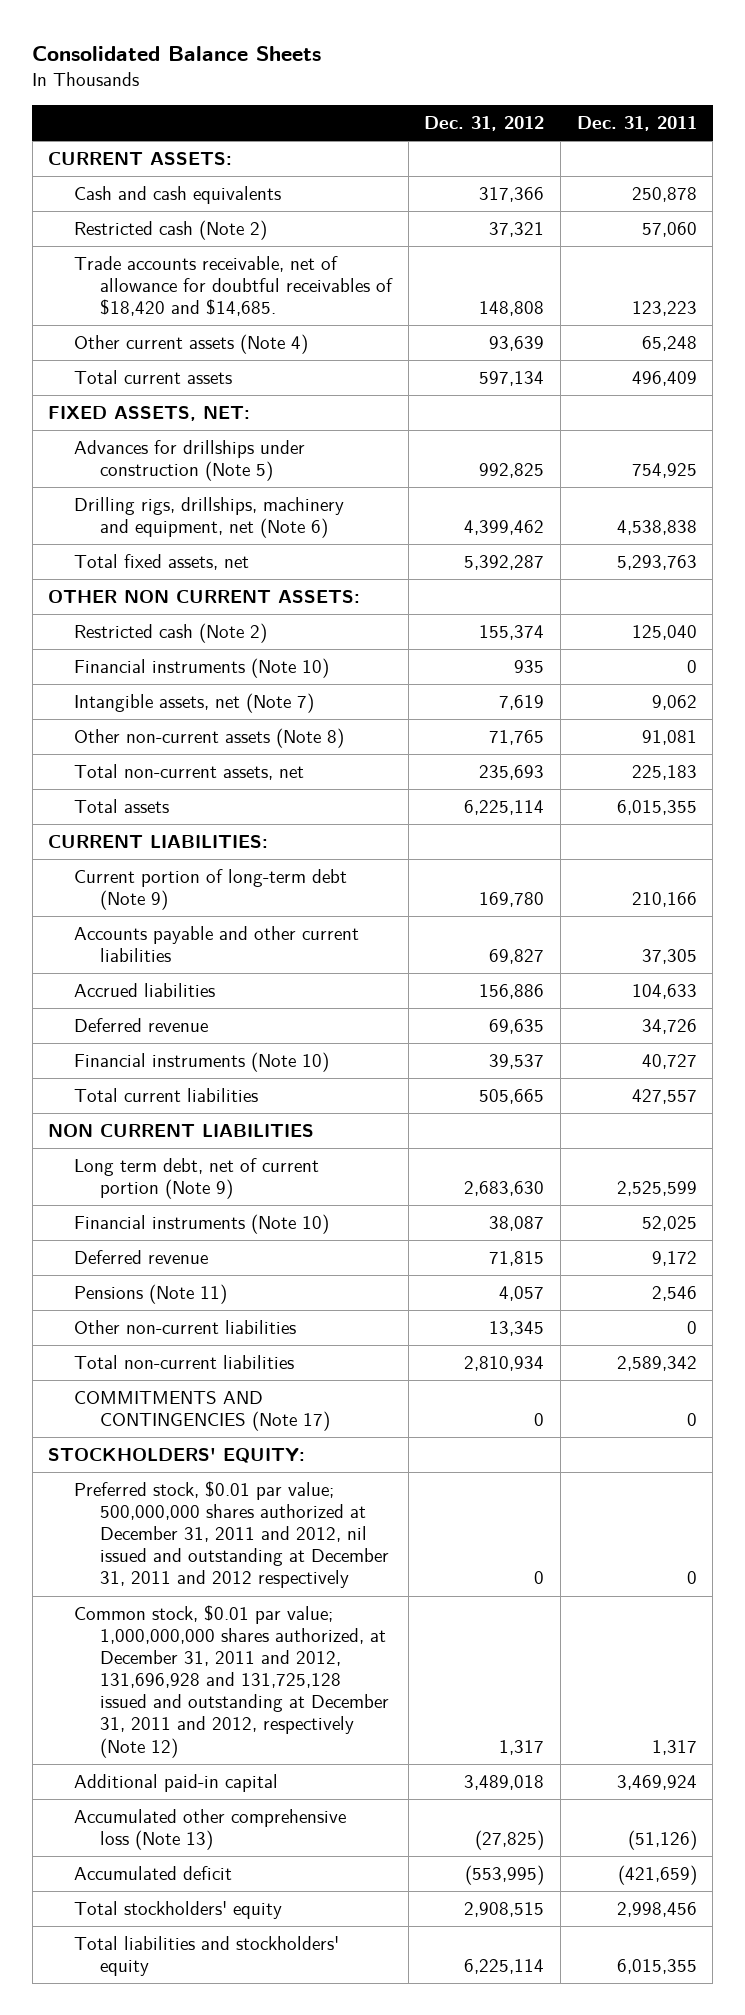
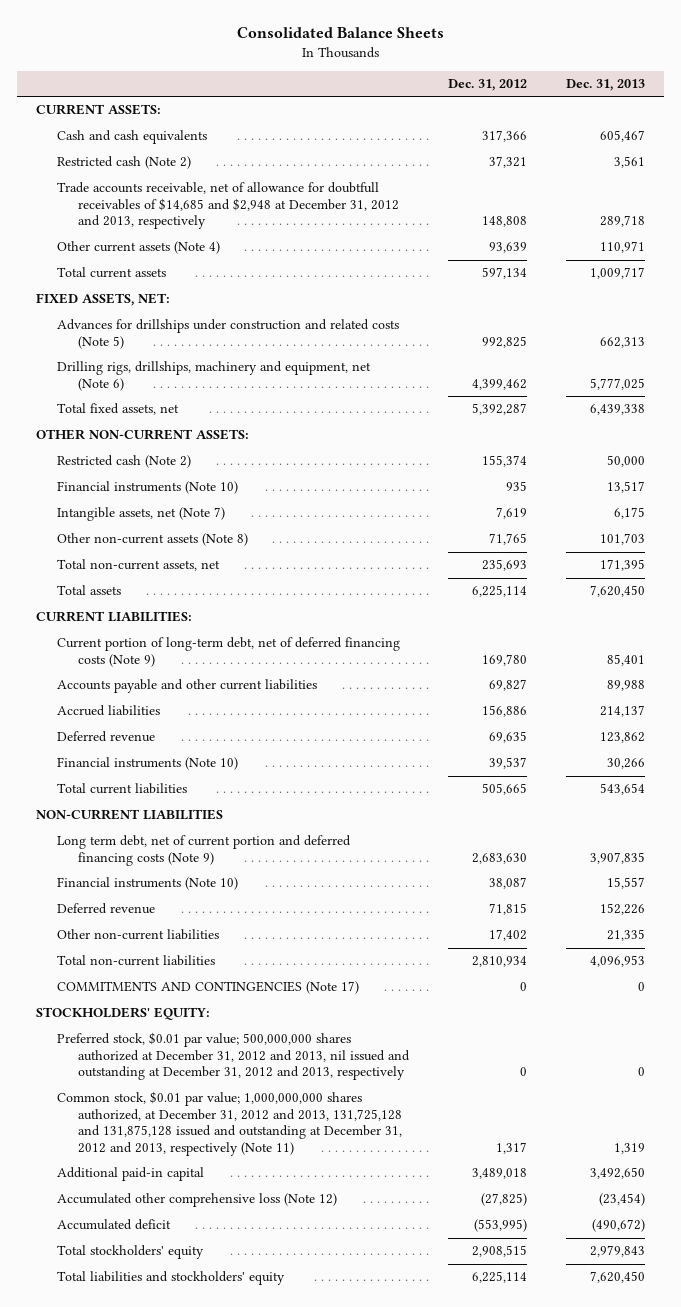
[576,116,697,132] Dec. 31, 2011 -> none
none -> [566,78,646,91] Dec. 31, 2013
[74,256,393,317] Trade accounts receivable, net of allowance for doubtful receivables of $18,420 and $14,685. -> [57,182,400,230] Trade accounts receivable, net of allowance for doubtfull receivables of $14,685 and $2,948 at December 31, 2012 and 2013, respectively
[74,440,306,482] Advances for drillships under construction (Note 5) -> [57,319,400,349] Advances for drillships under construction and related costs (Note 5)
[48,590,361,604] OTHER NON CURRENT ASSETS: -> [36,429,250,441] OTHER NON-CURRENT ASSETS:
[74,869,348,911] Current portion of long-term debt (Note 9) -> [57,637,401,667] Current portion of long-term debt, net of deferred financing costs (Note 9)
[48,1124,315,1138] NON CURRENT LIABILITIES -> [36,809,224,821] NON-CURRENT LIABILITIES
[74,1158,320,1200] Long term debt, net of current portion (Note 9) -> [57,835,352,866] Long term debt, net of current portion and deferred financing costs (Note 9)
[74,1284,228,1305] Pensions (Note 11) -> none
[489,1321,545,1337] 13,345 -> [489,929,528,942] 17,402
[74,1481,389,1589] Preferred stock, $0.01 par value; 500,000,000 shares authorized at December 31, 2011 and 2012, nil issued and outstanding at December 31, 2011 and 2012 respectively -> [57,1032,411,1081] Preferred stock, $0.01 par value; 500,000,000 shares authorized at December 31, 2012 and 2013, nil issued and outstanding at December 31, 2012 and 2013, respectively
[74,1605,389,1758] Common stock, $0.01 par value; 1,000,000,000 shares authorized, at December 31, 2011 and 2012, 131,696,928 and 131,725,128 issued and outstanding at December 31, 2011 and 2012, respectively (Note 12) -> [57,1091,403,1156] Common stock, $0.01 par value; 1,000,000,000 shares authorized, at December 31, 2012 and 2013, 131,725,128 and 131,875,128 issued and outstanding at December 31, 2012 and 2013, respectively (Note 11)
[74,1809,347,1851] Accumulated other comprehensive loss (Note 13) -> [57,1193,338,1208] Accumulated other comprehensive loss (Note 12)

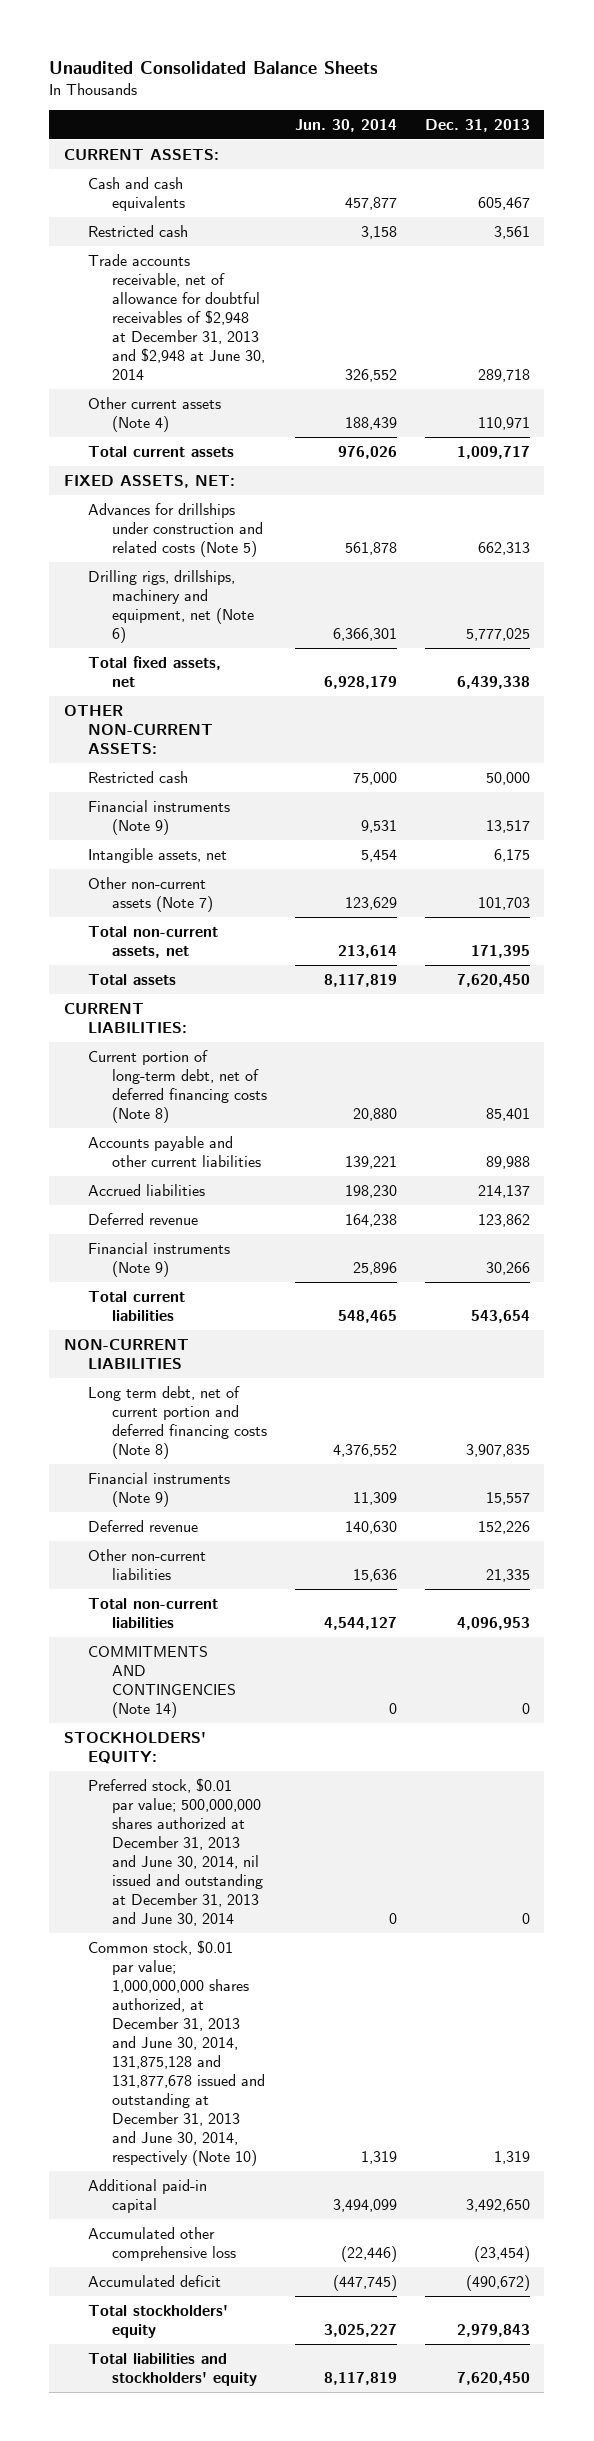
[236,27,444,39] Consolidated Balance Sheets -> [49,60,379,74] Unaudited Consolidated Balance Sheets
[448,78,528,91] Dec. 31, 2012 -> none
none -> [295,118,398,132] Jun. 30, 2014
[57,156,192,170] Restricted cash (Note 2) -> [87,224,188,237] Restricted cash
[57,182,400,230] Trade accounts receivable, net of allowance for doubtfull receivables of $14,685 and $2,948 at December 31, 2012 and 2013, respectively -> [87,253,265,380] Trade accounts receivable, net of allowance for doubtful receivables of $2,948 at December 31, 2013 and $2,948 at June 30, 2014
[57,455,192,469] Restricted cash (Note 2) -> [87,770,188,783] Restricted cash
[57,481,239,495] Financial instruments (Note 10) -> [87,799,230,835] Financial instruments (Note 9)
[57,507,226,522] Intangible assets, net (Note 7) -> [87,847,227,863] Intangible assets, net
[57,533,249,547] Other non-current assets (Note 8) -> [87,876,213,912] Other non-current assets (Note 7)
[57,637,401,667] Current portion of long-term debt, net of deferred financing costs (Note 9) -> [87,1049,267,1123] Current portion of long-term debt, net of deferred financing costs (Note 8)
[57,757,239,771] Financial instruments (Note 10) -> [87,1241,230,1277] Financial instruments (Note 9)
[57,835,352,866] Long term debt, net of current portion and deferred financing costs (Note 9) -> [87,1385,267,1459] Long term debt, net of current portion and deferred financing costs (Note 8)
[57,877,239,891] Financial instruments (Note 10) -> [87,1471,230,1507] Financial instruments (Note 9)
[57,981,360,995] COMMITMENTS AND CONTINGENCIES (Note 17) -> [87,1645,236,1718] COMMITMENTS AND CONTINGENCIES (Note 14)
[57,1032,411,1081] Preferred stock, $0.01 par value; 500,000,000 shares authorized at December 31, 2012 and 2013, nil issued and outstanding at December 31, 2012 and 2013, respectively -> [87,1777,263,1926] Preferred stock, $0.01 par value; 500,000,000 shares authorized at December 31, 2013 and June 30, 2014, nil issued and outstanding at December 31, 2013 and June 30, 2014
[57,1091,403,1156] Common stock, $0.01 par value; 1,000,000,000 shares authorized, at December 31, 2012 and 2013, 131,725,128 and 131,875,128 issued and outstanding at December 31, 2012 and 2013, respectively (Note 11) -> [87,1939,265,2167] Common stock, $0.01 par value; 1,000,000,000 shares authorized, at December 31, 2013 and June 30, 2014, 131,875,128 and 131,877,678 issued and outstanding at December 31, 2013 and June 30, 2014, respectively (Note 10)
[57,1193,338,1208] Accumulated other comprehensive loss (Note 12) -> [87,2226,236,2261] Accumulated other comprehensive loss

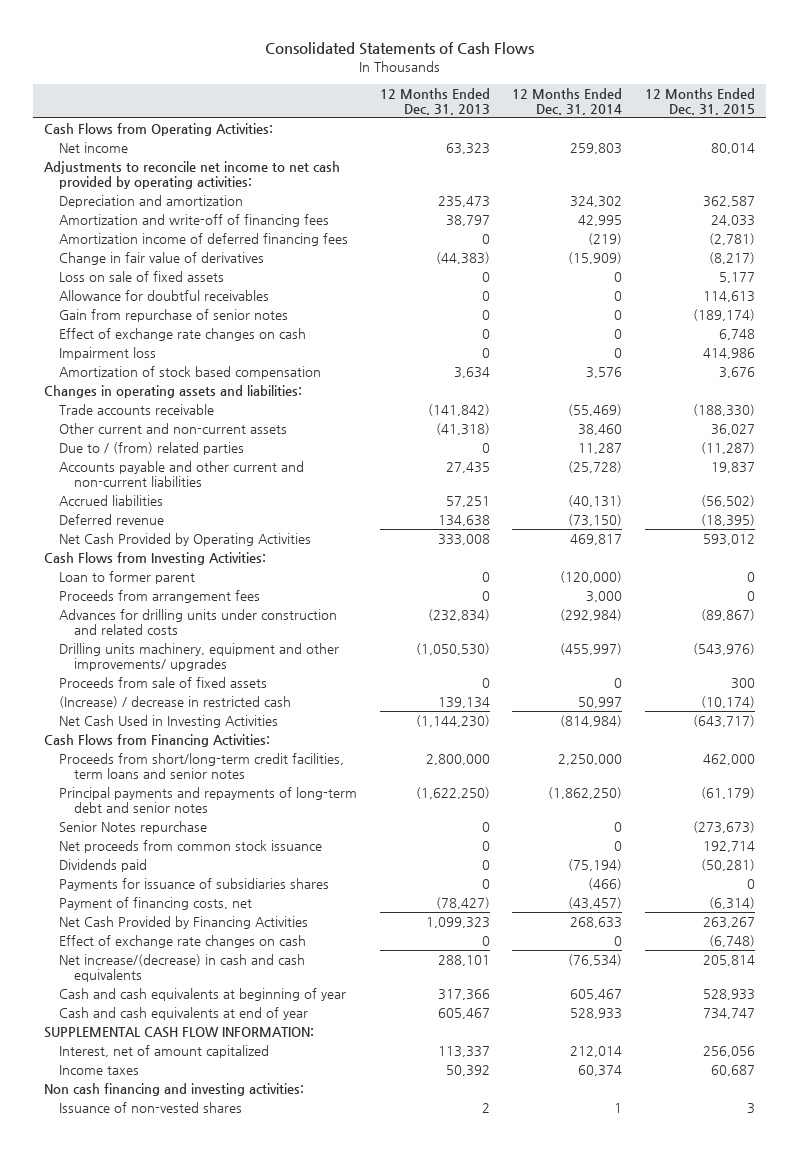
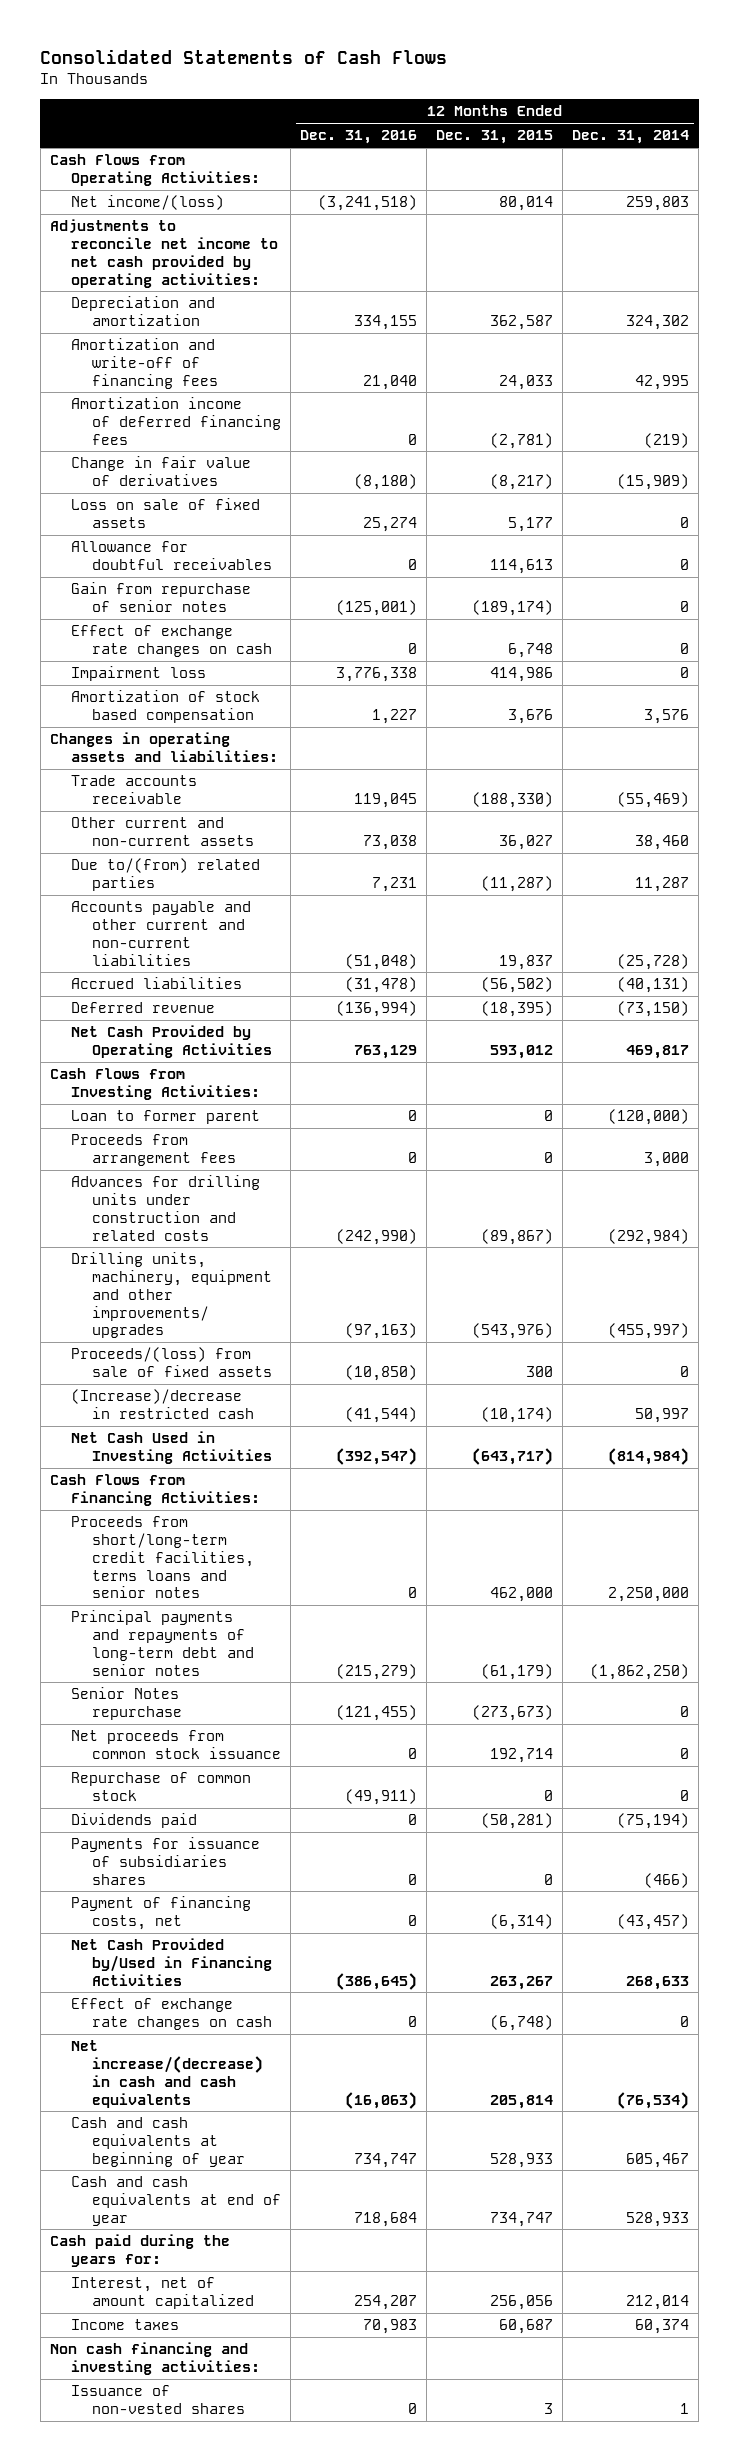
[379,87,490,115] 12 Months Ended Dec. 31, 2013 -> none
none -> [300,130,418,145] Dec. 31, 2016
[59,142,129,154] Net income -> [71,195,225,211] Net income/(loss)
[59,442,245,456] Due to / (from) related parties -> [71,858,261,892] Due to/(from) related parties
[59,643,340,672] Drilling units machinery, equipment and other improvements/ upgrades -> [71,1252,273,1339] Drilling units, machinery, equipment and other improvements/ upgrades
[59,677,268,689] Proceeds from sale of fixed assets -> [71,1347,273,1378] Proceeds/(loss) from sale of fixed assets
[59,696,292,709] (Increase) / decrease in restricted cash -> [71,1389,255,1420] (Increase)/decrease in restricted cash
[59,753,345,780] Proceeds from short/long-term credit facilities, term loans and senior notes -> [71,1516,255,1599] Proceeds from short/long-term credit facilities, terms loans and senior notes
none -> [71,1772,252,1802] Repurchase of common stock
[59,916,309,930] Net Cash Provided by Financing Activities -> [71,1938,273,1986] Net Cash Provided by/Used in Financing Activities
[44,1027,315,1039] SUPPLEMENTAL CASH FLOW INFORMATION: -> none
none -> [49,2234,230,2268] Cash paid during the years for:

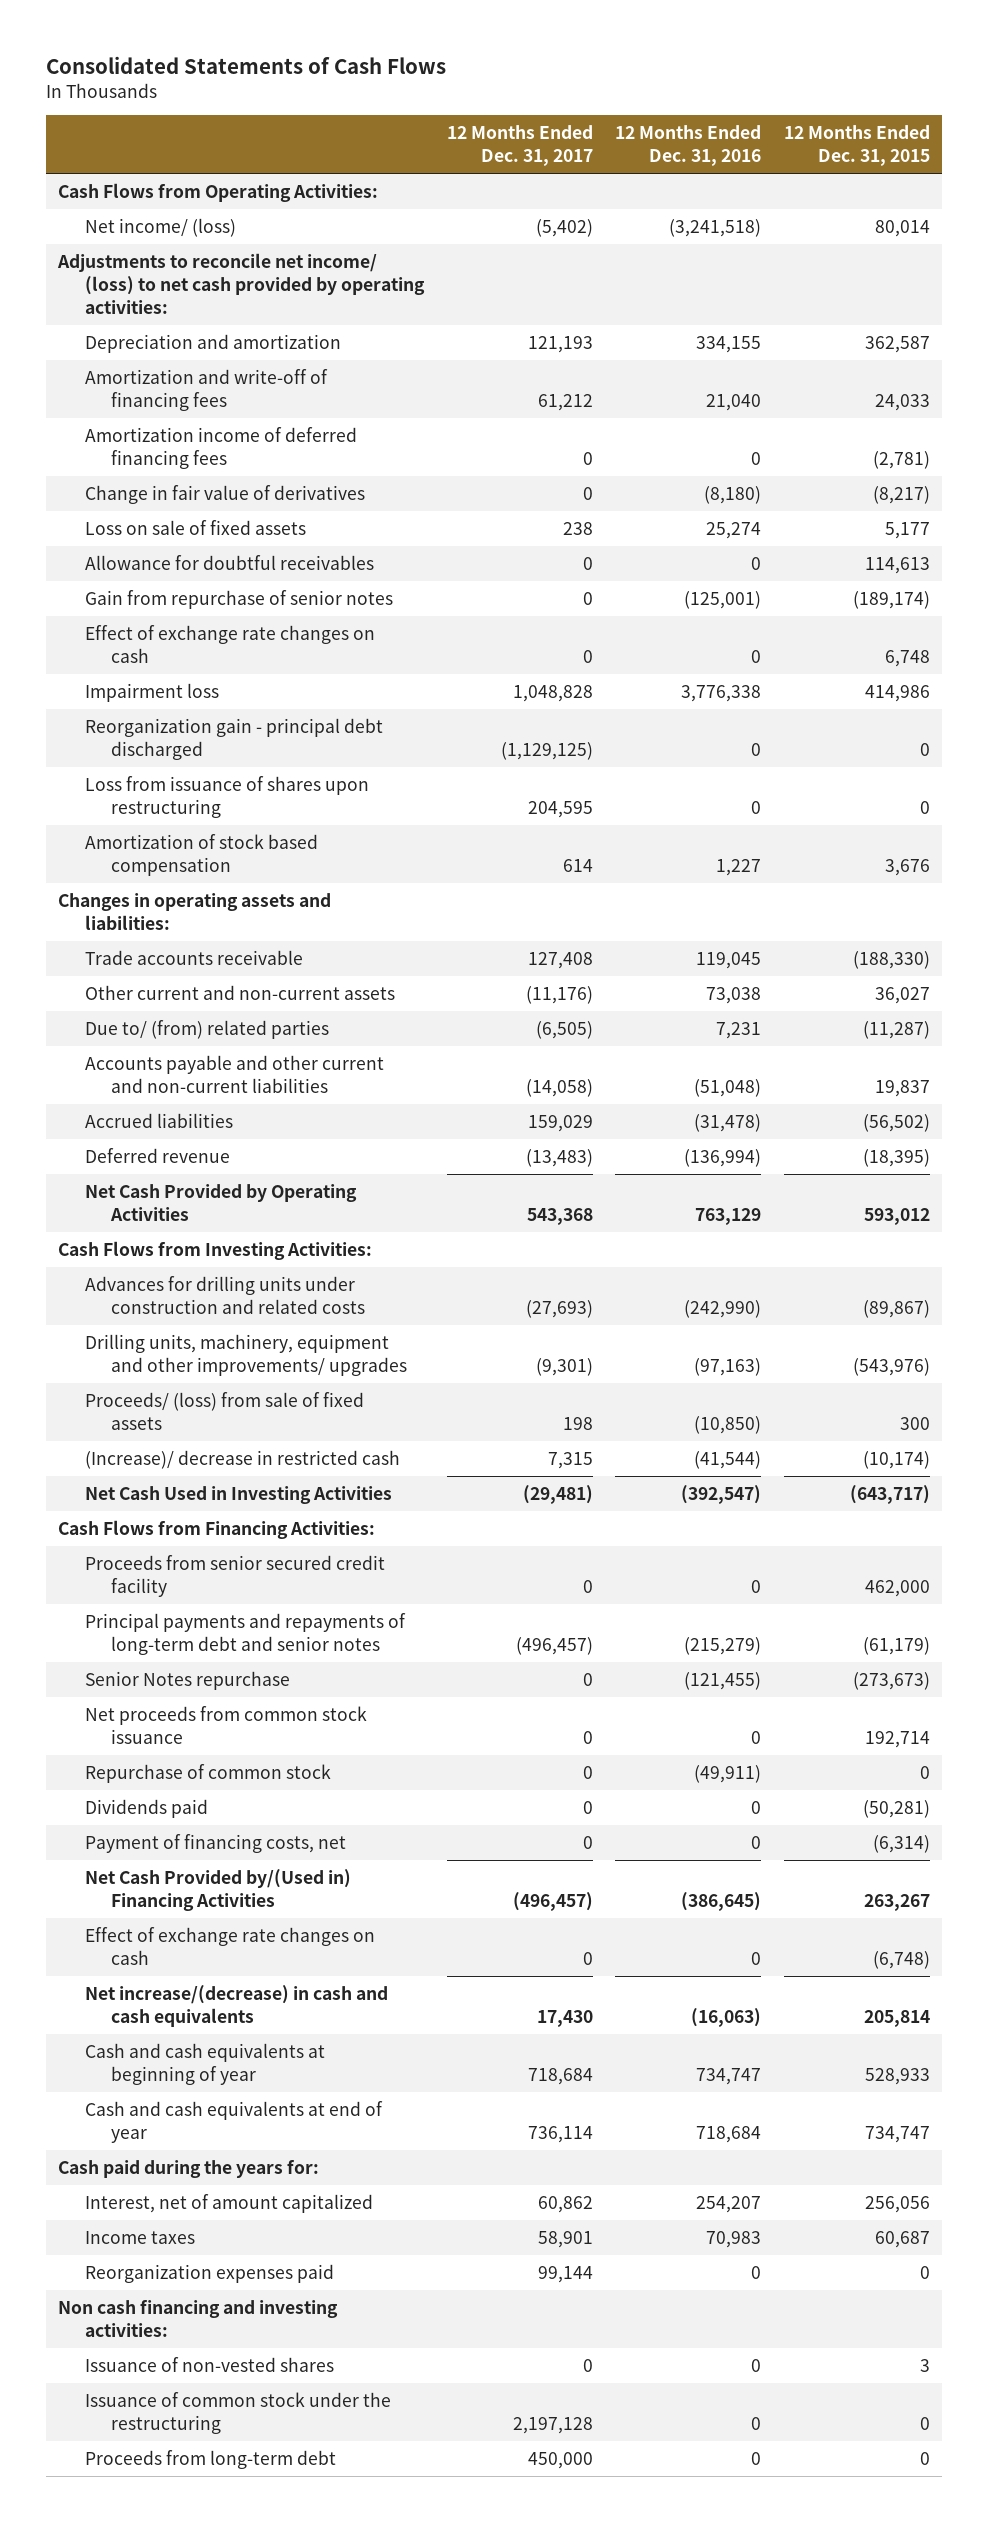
[572,130,690,145] Dec. 31, 2014 -> none
none -> [446,125,593,166] 12 Months Ended Dec. 31, 2017
[71,195,225,211] Net income/(loss) -> [84,218,236,238] Net income/ (loss)
[49,219,279,288] Adjustments to reconcile net income to net cash provided by operating activities: -> [56,253,425,314] Adjustments to reconcile net income/ (loss) to net cash provided by operating activities:
none -> [84,718,383,760] Reorganization gain - principal debt discharged
none -> [84,776,369,818] Loss from issuance of shares upon restructuring
[71,858,261,892] Due to/(from) related parties -> [84,1020,329,1040] Due to/ (from) related parties
[71,1110,261,1125] Loan to former parent -> none
[71,1134,237,1167] Proceeds from arrangement fees -> none
[71,1347,273,1378] Proceeds/(loss) from sale of fixed assets -> [84,1392,364,1430] Proceeds/ (loss) from sale of fixed assets
[71,1389,255,1420] (Increase)/decrease in restricted cash -> [84,1450,400,1470] (Increase)/ decrease in restricted cash
[71,1516,255,1599] Proceeds from short/long-term credit facilities, terms loans and senior notes -> [84,1555,385,1597] Proceeds from senior secured credit facility
[71,1837,261,1885] Payments for issuance of subsidiaries shares -> none
[71,1938,273,1986] Net Cash Provided by/Used in Financing Activities -> [84,1869,351,1911] Net Cash Provided by/(Used in) Financing Activities
none -> [84,2264,334,2284] Reorganization expenses paid
none -> [84,2392,391,2434] Issuance of common stock under the restructuring
none -> [84,2450,336,2470] Proceeds from long-term debt

